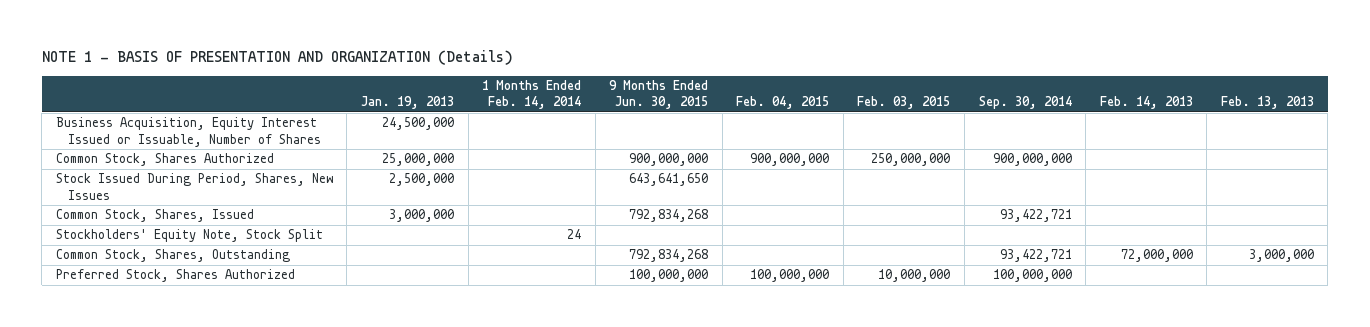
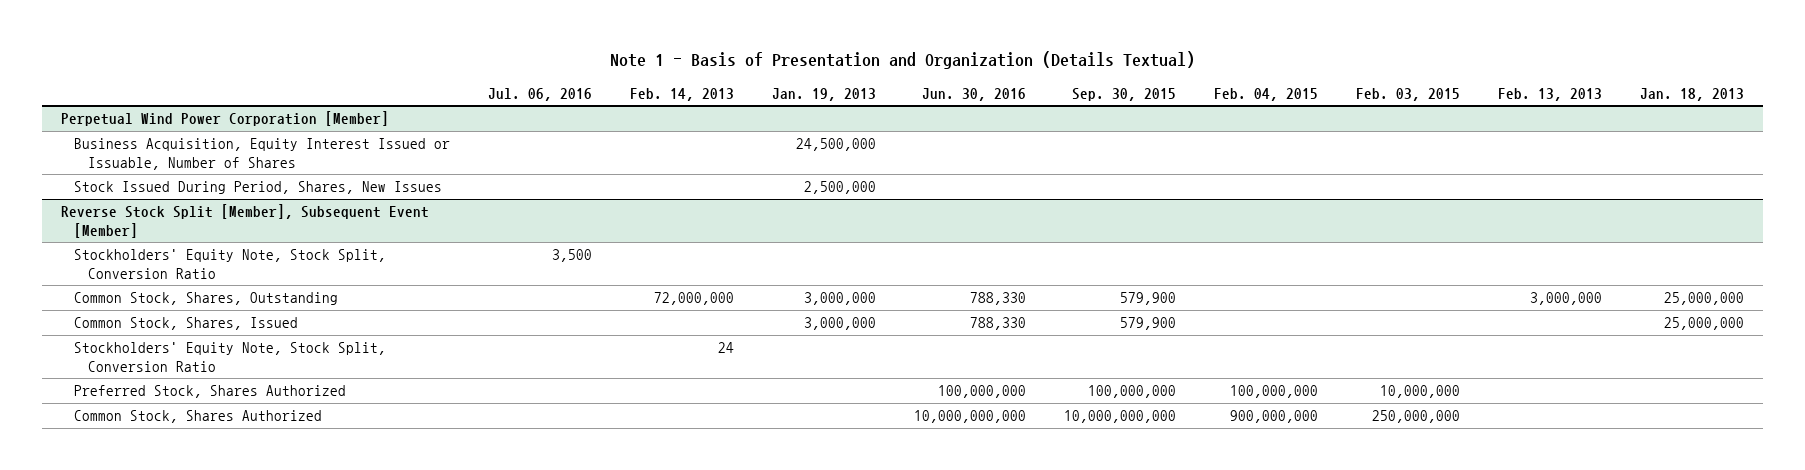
[41,50,513,66] NOTE 1 - BASIS OF PRESENTATION AND ORGANIZATION (Details) -> [609,51,1195,70] Note 1 - Basis of Presentation and Organization (Details Textual)
[482,79,582,110] 1 Months Ended Feb. 14, 2014 -> none
[609,79,709,110] 9 Months Ended Jun. 30, 2015 -> none
[978,96,1072,110] Sep. 30, 2014 -> none
none -> [488,87,593,101] Jul. 06, 2016
none -> [922,87,1027,101] Jun. 30, 2016
none -> [1072,87,1177,101] Sep. 30, 2015
none -> [1640,87,1745,101] Jan. 18, 2013
none -> [60,111,389,127] Perpetual Wind Power Corporation [Member]
[55,153,274,167] Common Stock, Shares Authorized -> none
[55,209,254,223] Common Stock, Shares, Issued -> none
[55,229,323,243] Stockholders' Equity Note, Stock Split -> none
[55,249,290,263] Common Stock, Shares, Outstanding -> none
[55,269,295,283] Preferred Stock, Shares Authorized -> none
none -> [60,204,429,238] Reverse Stock Split [Member], Subsequent Event [Member]
none -> [74,249,387,279] Stockholders' Equity Note, Stock Split, Conversion Ratio
none -> [74,292,339,306] Common Stock, Shares, Outstanding
none -> [74,317,299,331] Common Stock, Shares, Issued
none -> [74,342,387,372] Stockholders' Equity Note, Stock Split, Conversion Ratio
none -> [74,385,347,399] Preferred Stock, Shares Authorized
none -> [74,410,323,424] Common Stock, Shares Authorized

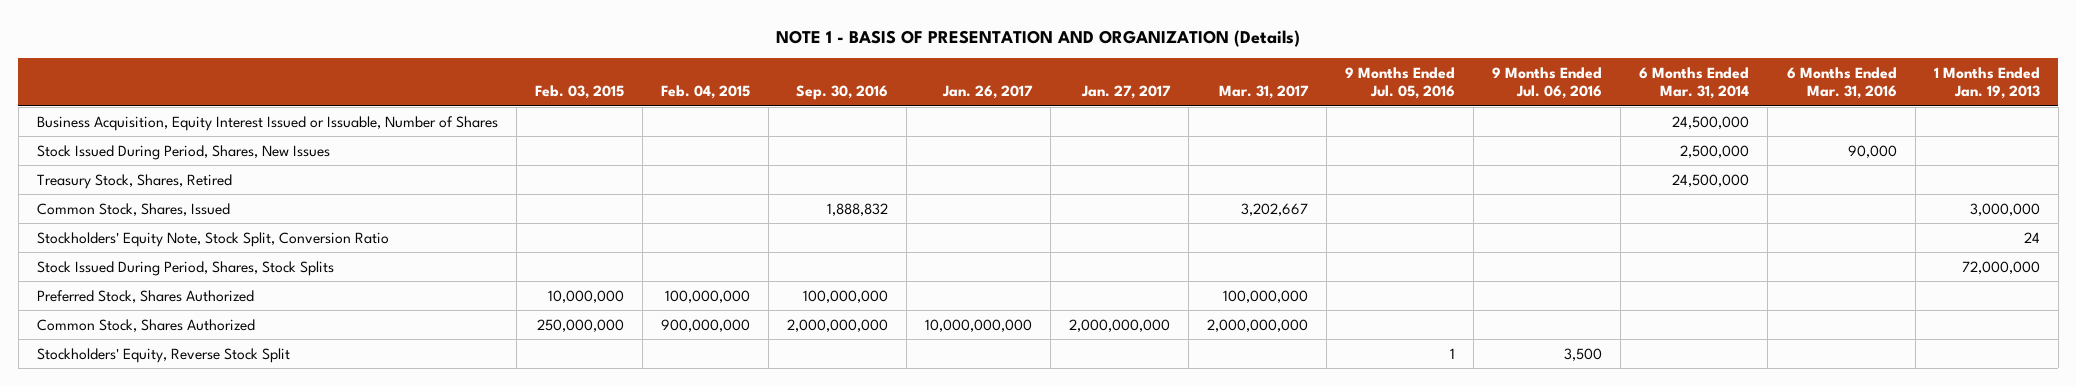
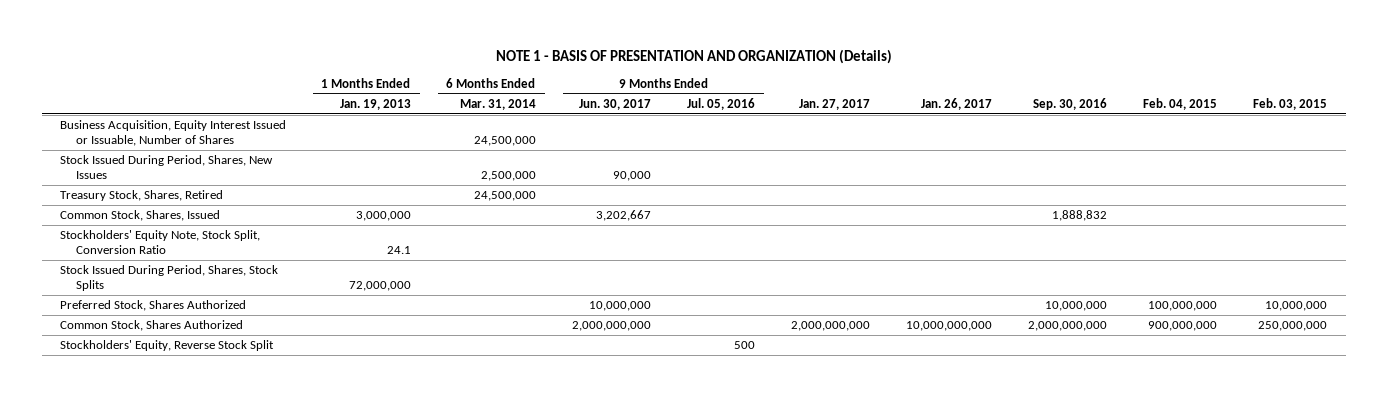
[1219,85,1310,100] Mar. 31, 2017 -> none
[1492,67,1603,100] 9 Months Ended Jul. 06, 2016 -> none
[1786,67,1897,100] 6 Months Ended Mar. 31, 2016 -> none
none -> [578,98,651,110] Jun. 30, 2017
[2023,231,2040,243] 24 -> [386,246,411,255] 24.1
[802,289,888,303] 100,000,000 -> [1045,301,1108,312] 10,000,000
[1450,347,1456,359] 1 -> [734,341,756,350] 500

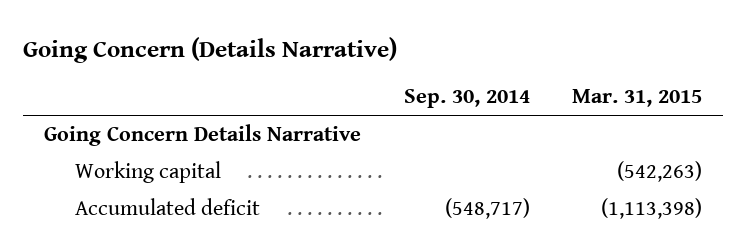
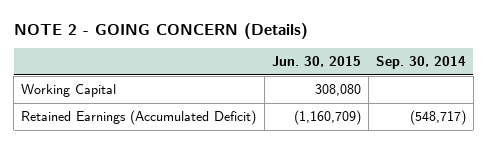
[23,36,398,63] Going Concern (Details Narrative) -> [13,22,308,39] NOTE 2 - GOING CONCERN (Details)
[571,89,702,108] Mar. 31, 2015 -> none
none -> [271,55,361,67] Jun. 30, 2015
[44,124,362,147] Going Concern Details Narrative -> none
[74,161,221,184] Working capital -> [21,84,117,98] Working Capital
[74,198,260,216] Accumulated deficit -> [21,110,257,126] Retained Earnings (Accumulated Deficit)

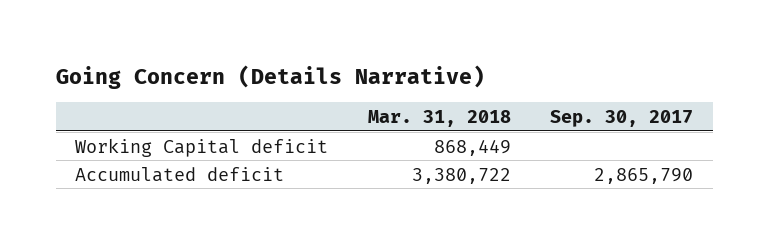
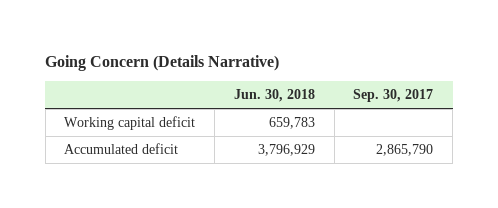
[367,109,511,127] Mar. 31, 2018 -> none
none -> [233,89,315,103] Jun. 30, 2018
[75,137,329,157] Working Capital deficit -> [64,116,196,131] Working capital deficit

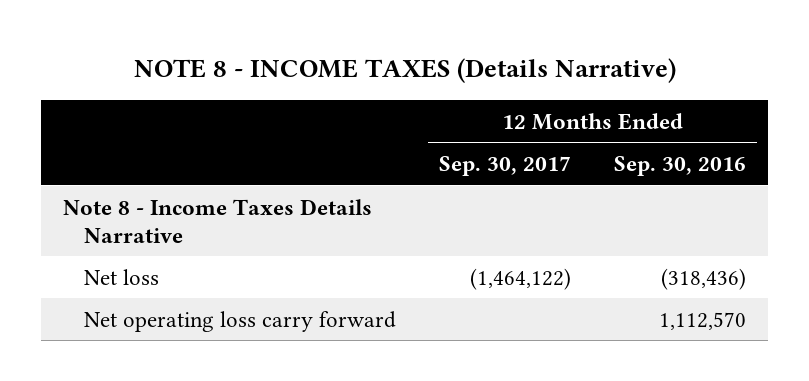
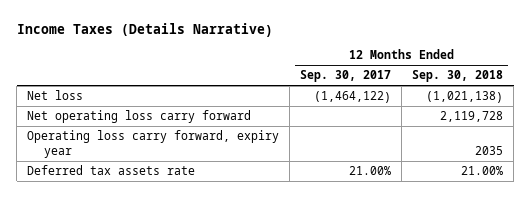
[133,57,676,83] NOTE 8 - INCOME TAXES (Details Narrative) -> [16,23,273,38] Income Taxes (Details Narrative)
[614,156,747,177] Sep. 30, 2016 -> none
none -> [412,70,504,83] Sep. 30, 2018
[63,198,373,243] Note 8 - Income Taxes Details Narrative -> none
none -> [27,130,280,158] Operating loss carry forward, expiry year
none -> [27,165,196,176] Deferred tax assets rate

